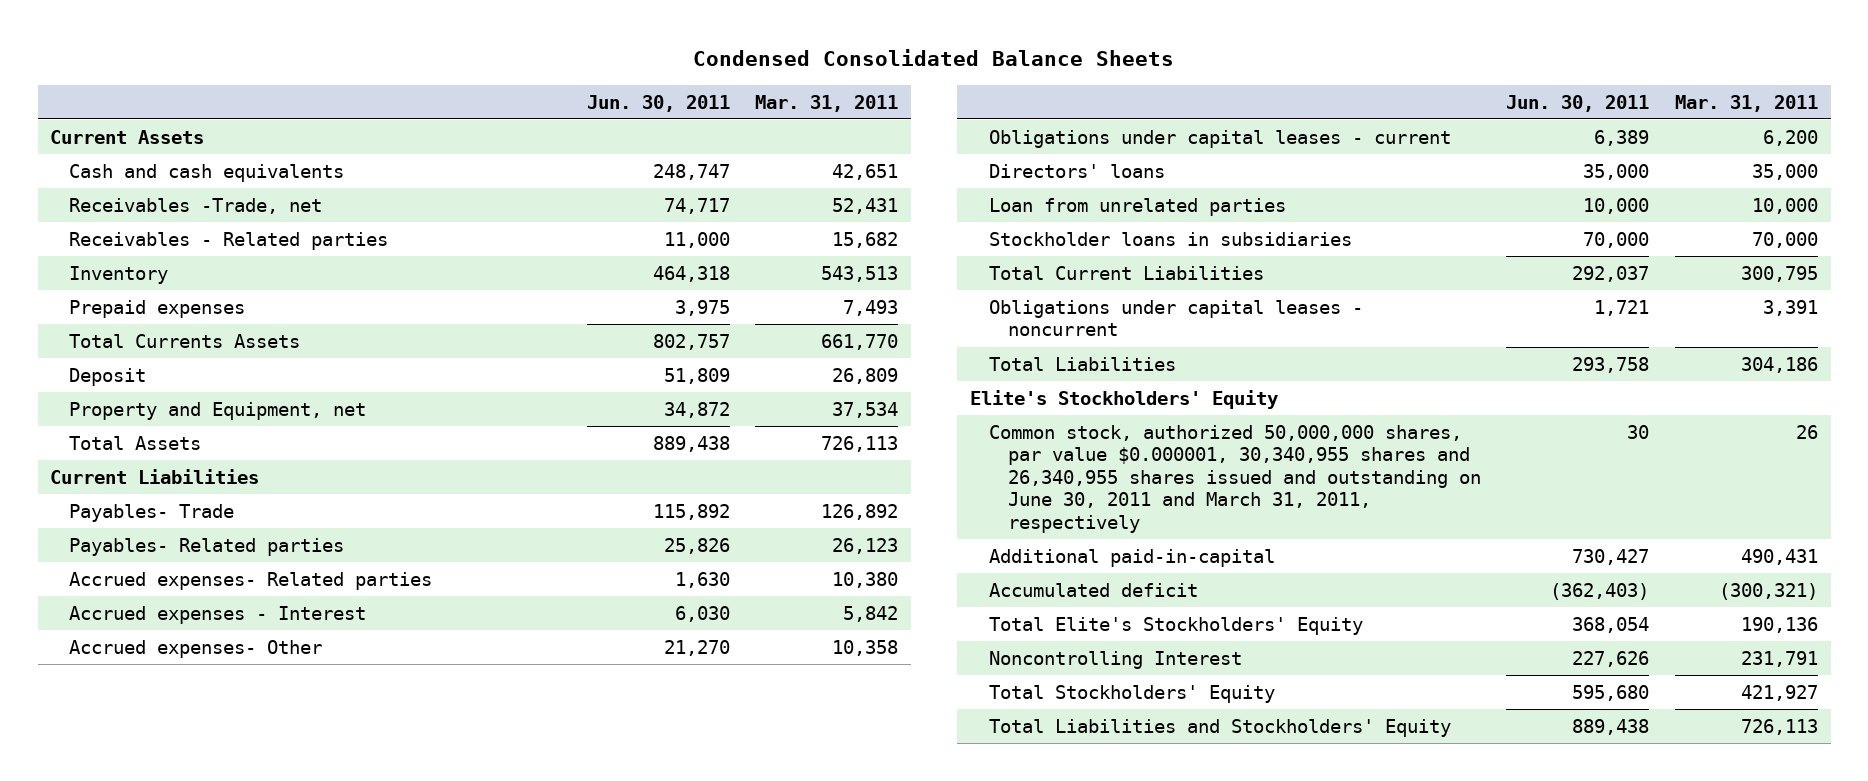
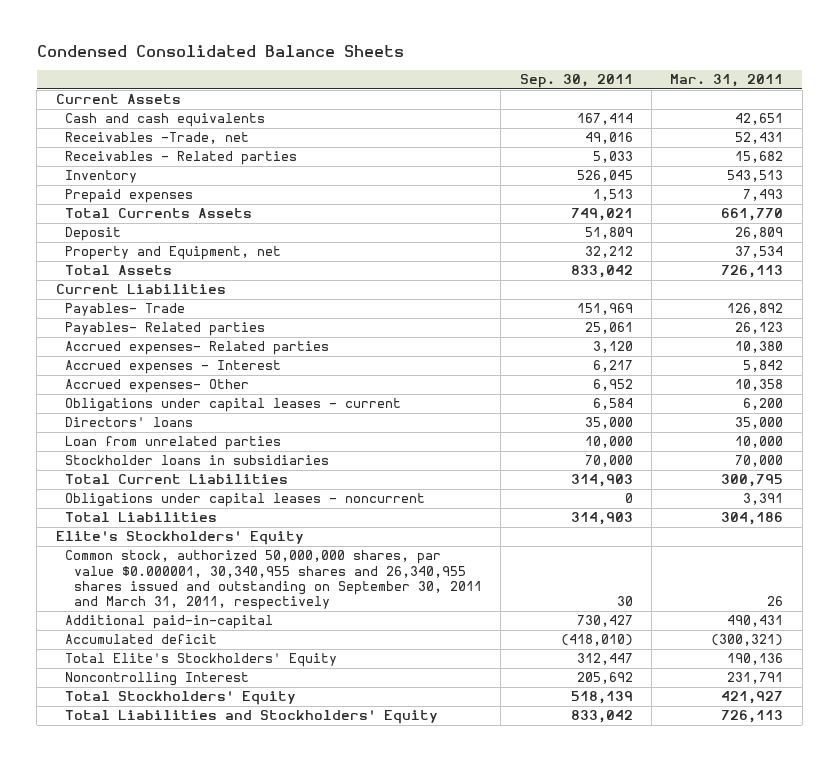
[586,94,730,112] Jun. 30, 2011 -> none
none -> [519,74,633,89] Sep. 30, 2011
[988,424,1481,534] Common stock, authorized 50,000,000 shares, par value $0.000001, 30,340,955 shares and 26,340,955 shares issued and outstanding on June 30, 2011 and March 31, 2011, respectively -> [64,550,483,610] Common stock, authorized 50,000,000 shares, par value $0.000001, 30,340,955 shares and 26,340,955 shares issued and outstanding on September 30, 2011 and March 31, 2011, respectively

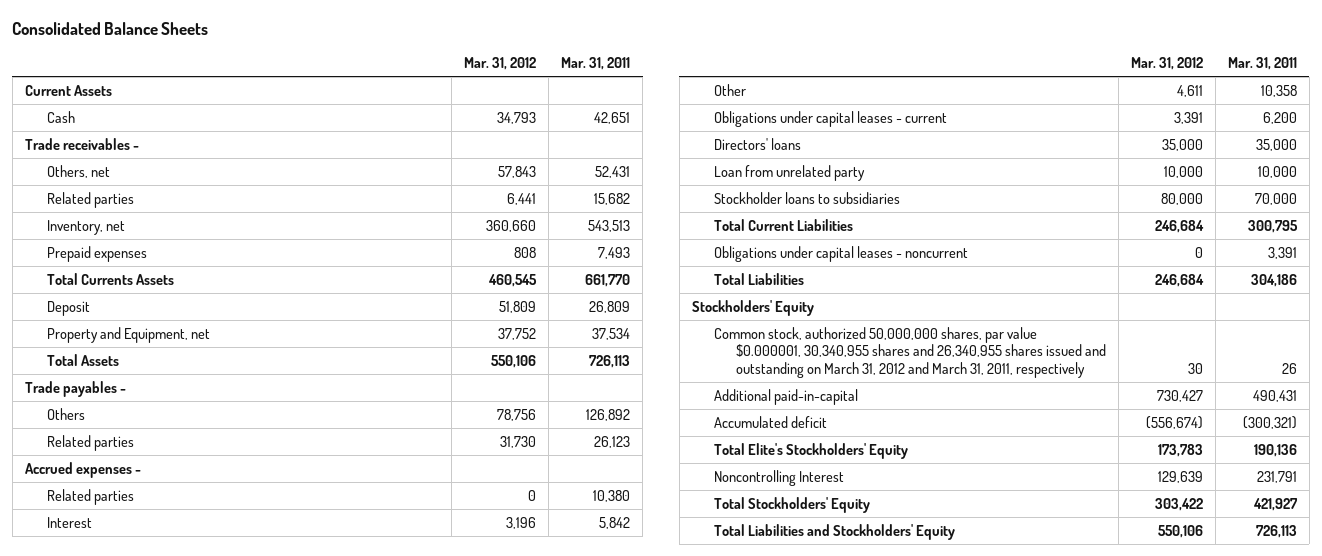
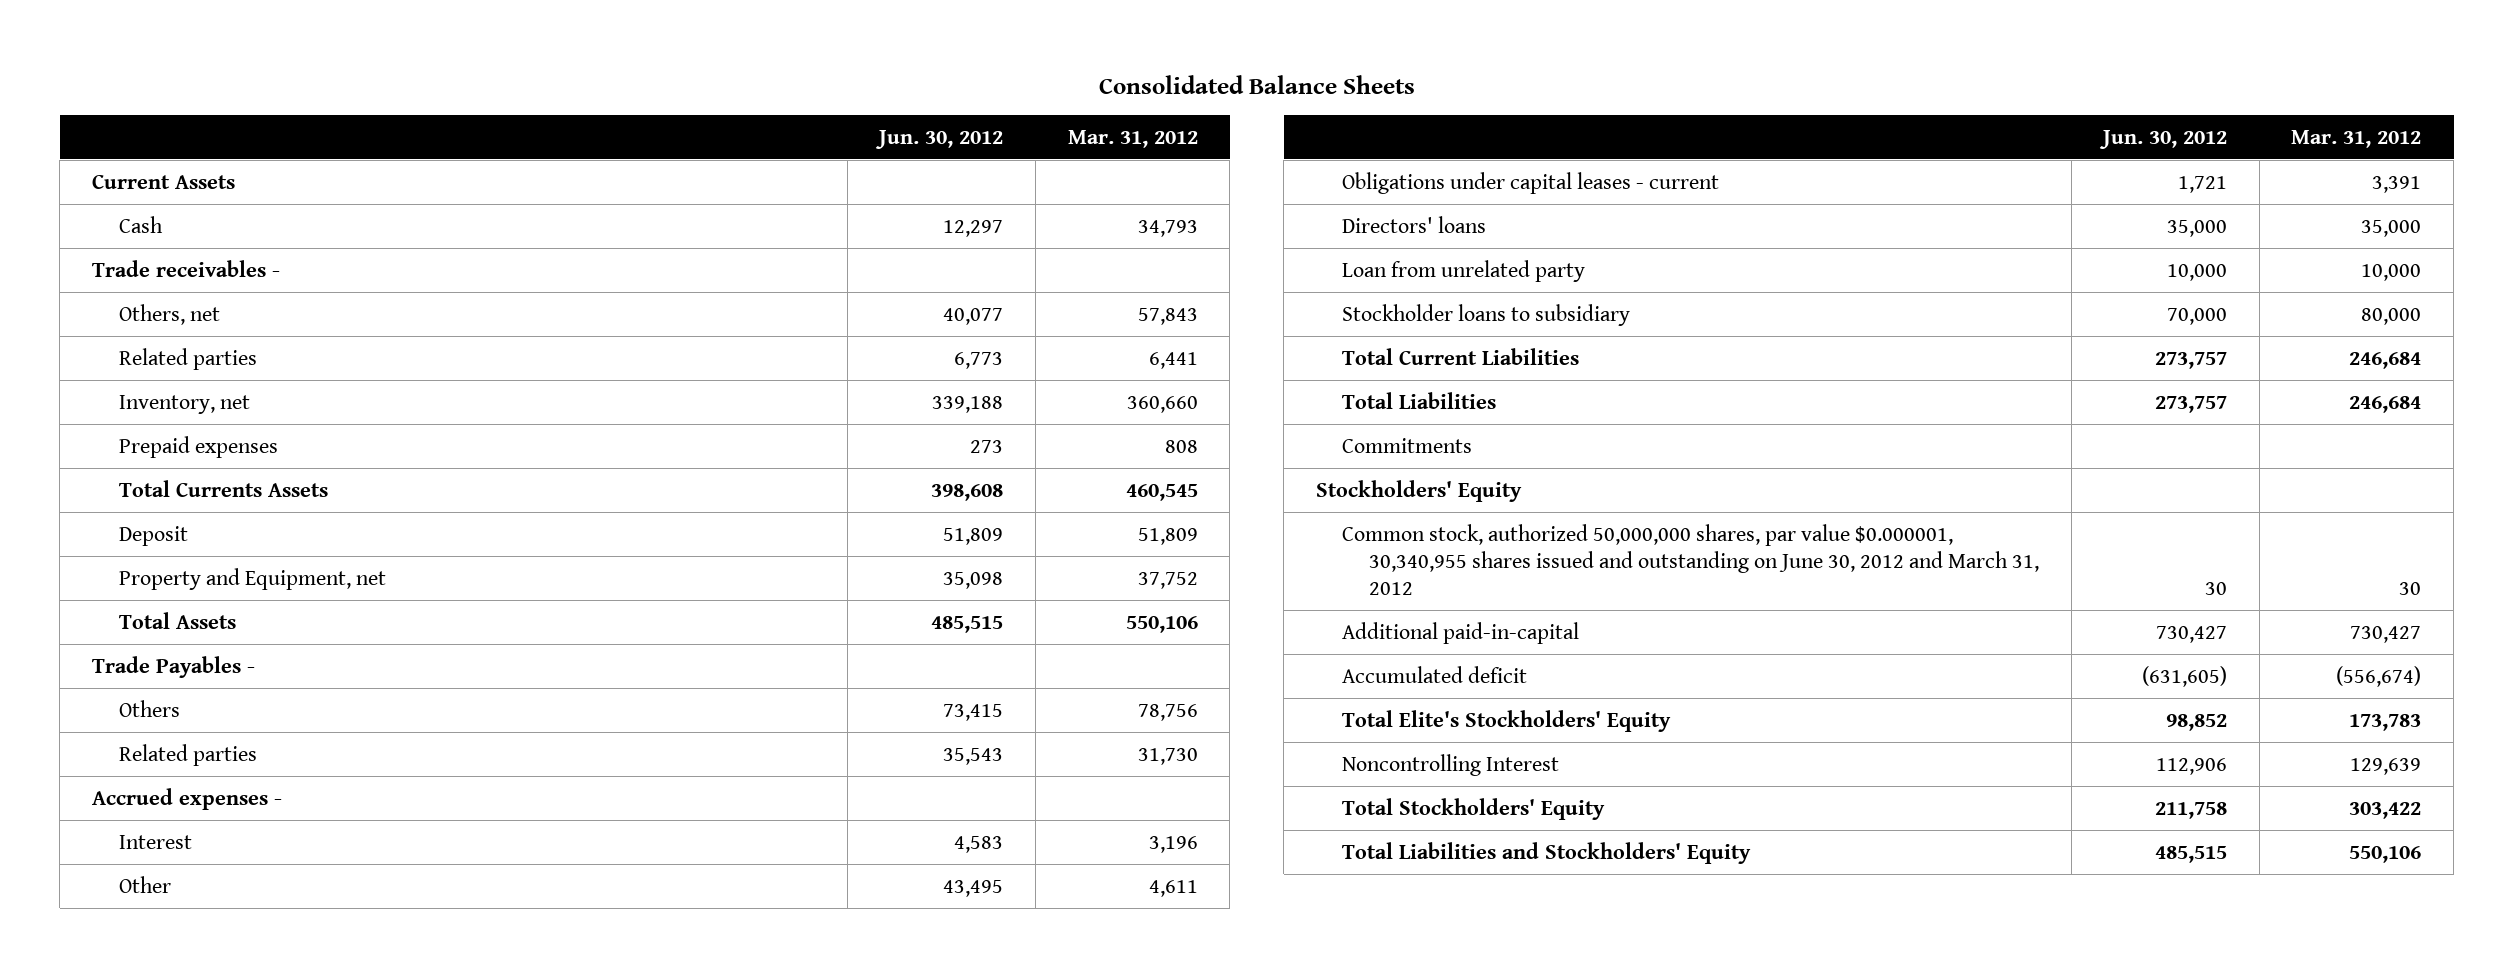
[561,57,631,71] Mar. 31, 2011 -> none
none -> [875,129,1004,149] Jun. 30, 2012
[24,380,126,397] Trade payables - -> [92,655,256,678] Trade Payables -
[47,488,135,505] Related parties -> none
[713,191,900,204] Stockholder loans to subsidiaries -> [1342,303,1631,326] Stockholder loans to subsidiary
[713,245,968,262] Obligations under capital leases - noncurrent -> none
none -> [1342,437,1473,453] Commitments
[713,326,1106,379] Common stock, authorized 50,000,000 shares, par value $0.000001, 30,340,955 shares and 26,340,955 shares issued and outstanding on March 31, 2012 and March 31, 2011, respectively -> [1342,523,2039,595] Common stock, authorized 50,000,000 shares, par value $0.000001, 30,340,955 shares issued and outstanding on June 30, 2012 and March 31, 2012

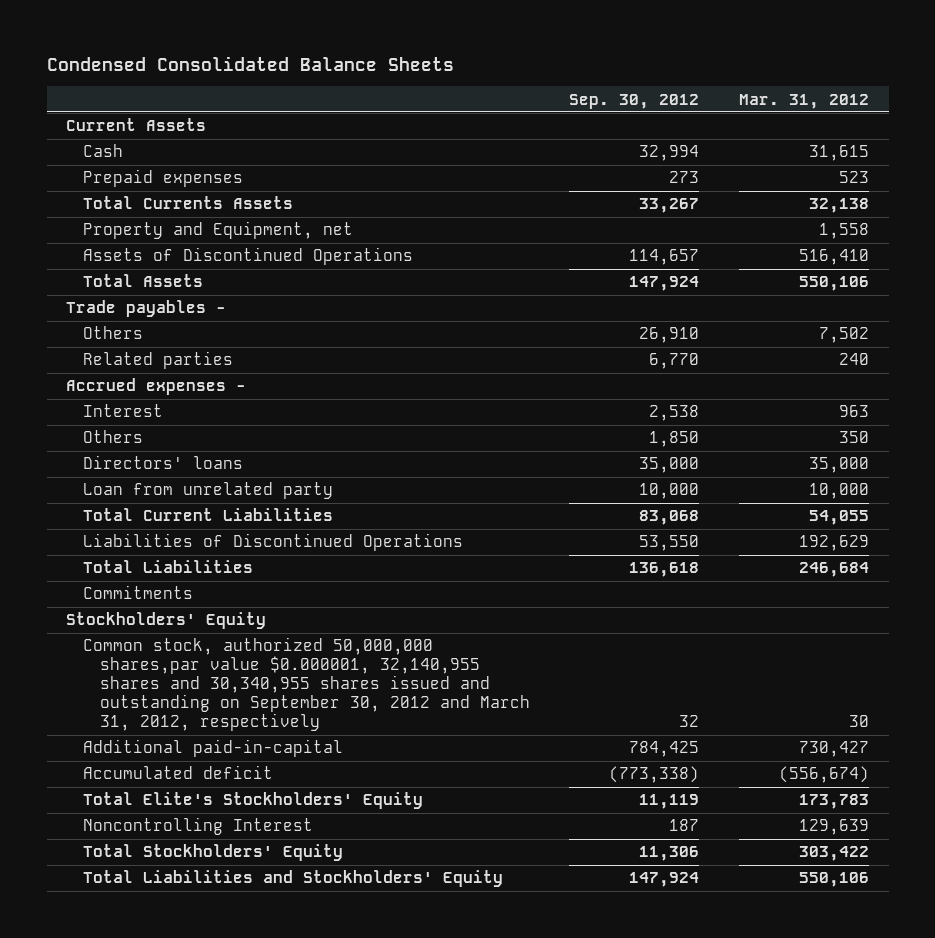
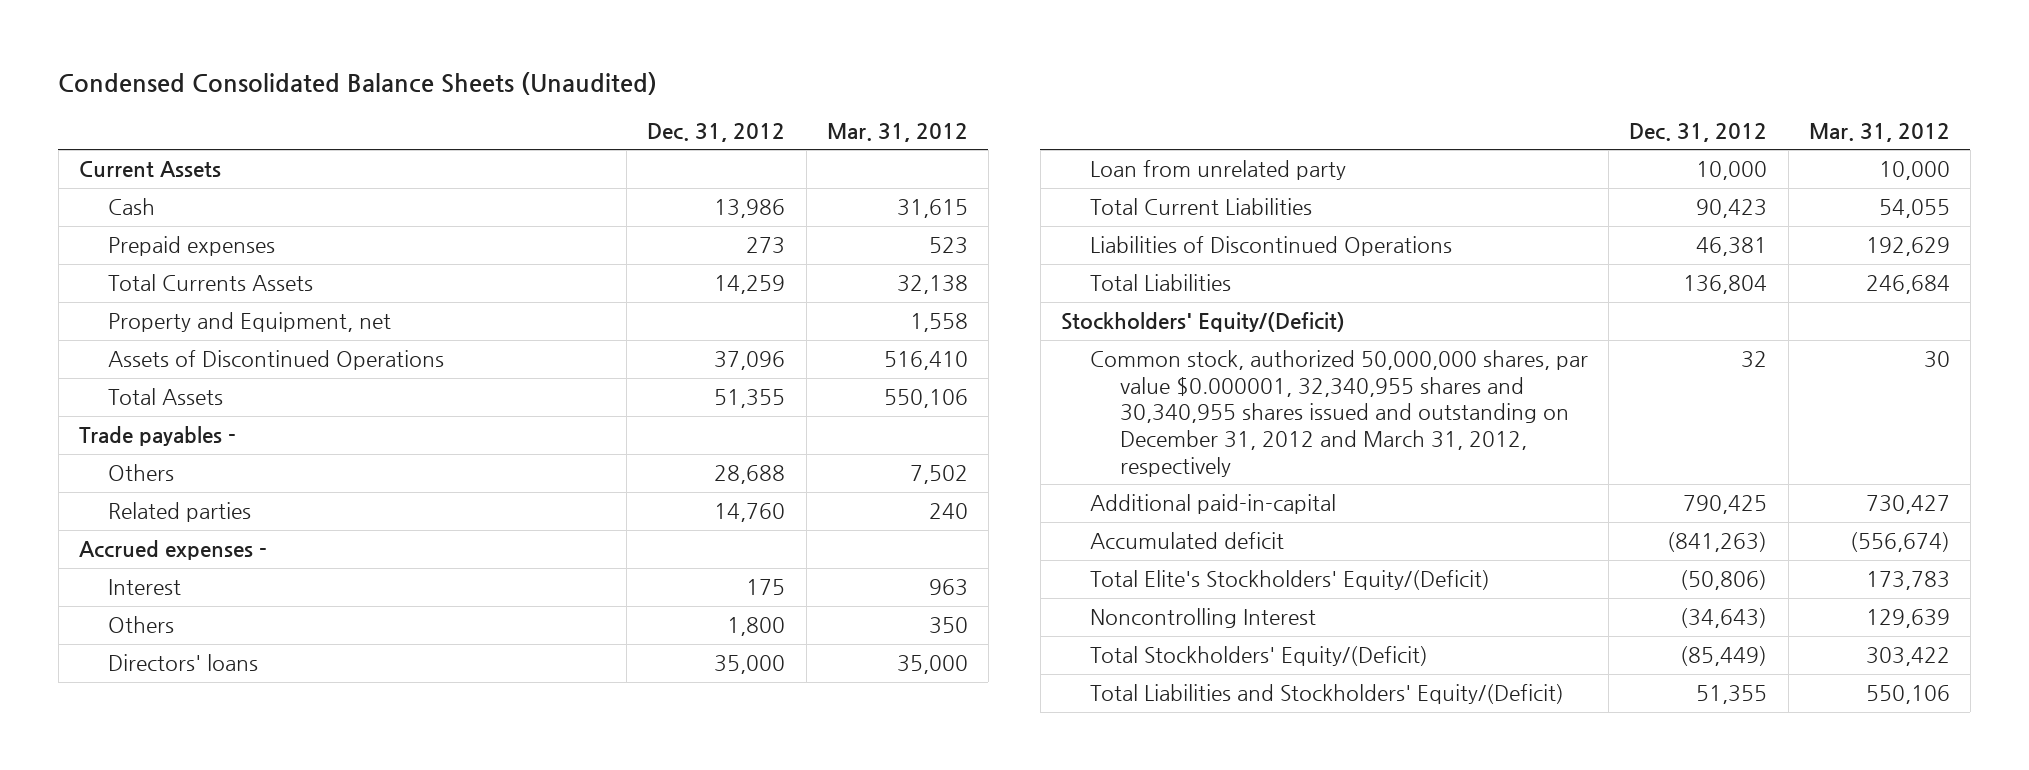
[46,55,454,71] Condensed Consolidated Balance Sheets -> [58,71,658,95] Condensed Consolidated Balance Sheets (Unaudited)
[569,93,700,109] Sep. 30, 2012 -> none
none -> [647,122,786,142] Dec. 31, 2012
[83,585,194,600] Commitments -> none
[66,612,267,630] Stockholders' Equity -> [1060,312,1345,333] Stockholders' Equity/(Deficit)
[83,637,530,732] Common stock, authorized 50,000,000 shares,par value $0.000001, 32,140,955 shares and 30,340,955 shares issued and outstanding on September 30, 2012 and March 31, 2012, respectively -> [1090,350,1589,477] Common stock, authorized 50,000,000 shares, par value $0.000001, 32,340,955 shares and 30,340,955 shares issued and outstanding on December 31, 2012 and March 31, 2012, respectively
[83,792,424,810] Total Elite's Stockholders' Equity -> [1090,570,1491,591] Total Elite's Stockholders' Equity/(Deficit)
[83,844,344,862] Total Stockholders' Equity -> [1090,646,1429,667] Total Stockholders' Equity/(Deficit)
[83,870,504,888] Total Liabilities and Stockholders' Equity -> [1090,684,1565,705] Total Liabilities and Stockholders' Equity/(Deficit)

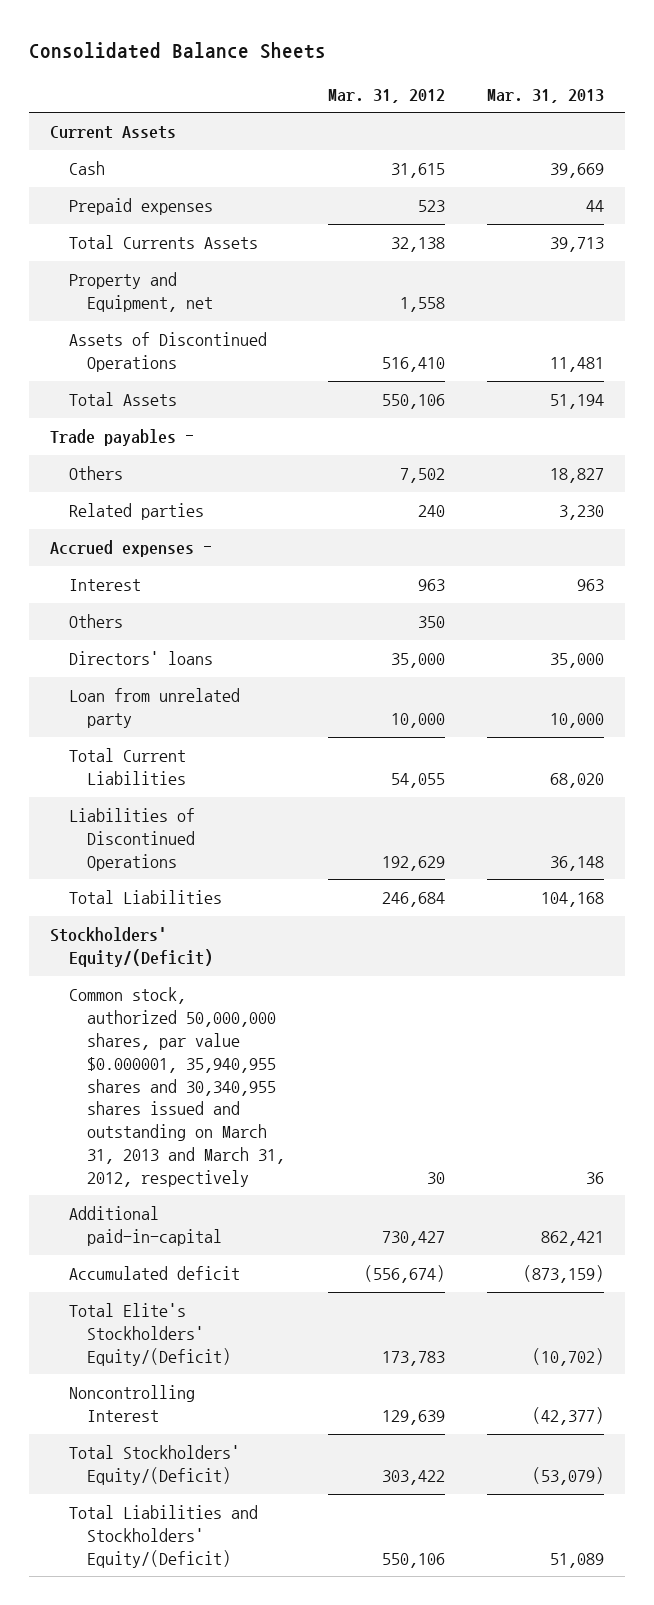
[58,71,658,95] Condensed Consolidated Balance Sheets (Unaudited) -> [29,42,327,60] Consolidated Balance Sheets
[647,122,786,142] Dec. 31, 2012 -> none
none -> [486,88,604,103] Mar. 31, 2013
[1090,350,1589,477] Common stock, authorized 50,000,000 shares, par value $0.000001, 32,340,955 shares and 30,340,955 shares issued and outstanding on December 31, 2012 and March 31, 2012, respectively -> [68,987,286,1187] Common stock, authorized 50,000,000 shares, par value $0.000001, 35,940,955 shares and 30,340,955 shares issued and outstanding on March 31, 2013 and March 31, 2012, respectively

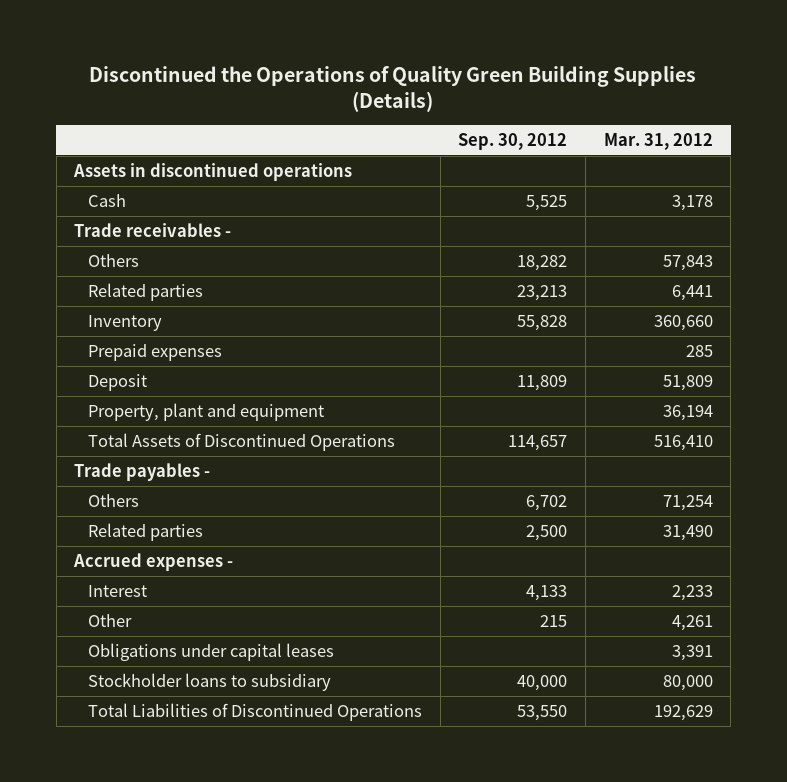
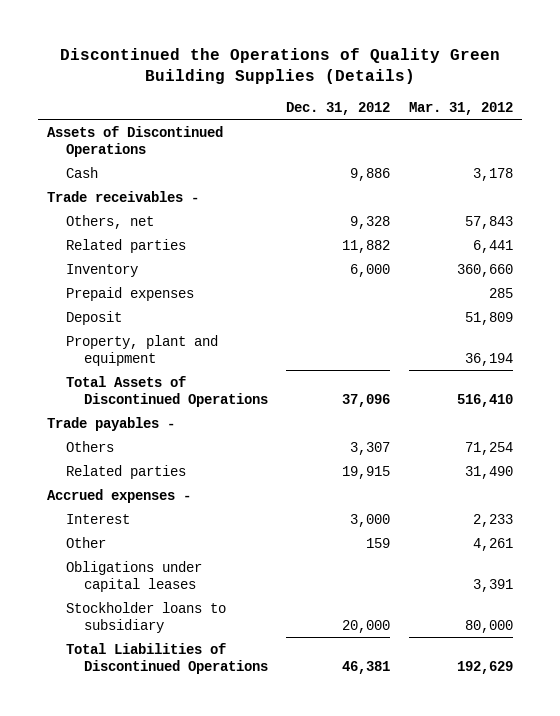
[458,132,568,150] Sep. 30, 2012 -> none
none -> [286,101,391,115] Dec. 31, 2012
[73,163,353,182] Assets in discontinued operations -> [47,125,224,157] Assets of Discontinued Operations
[87,254,139,268] Others -> [65,214,154,229] Others, net

